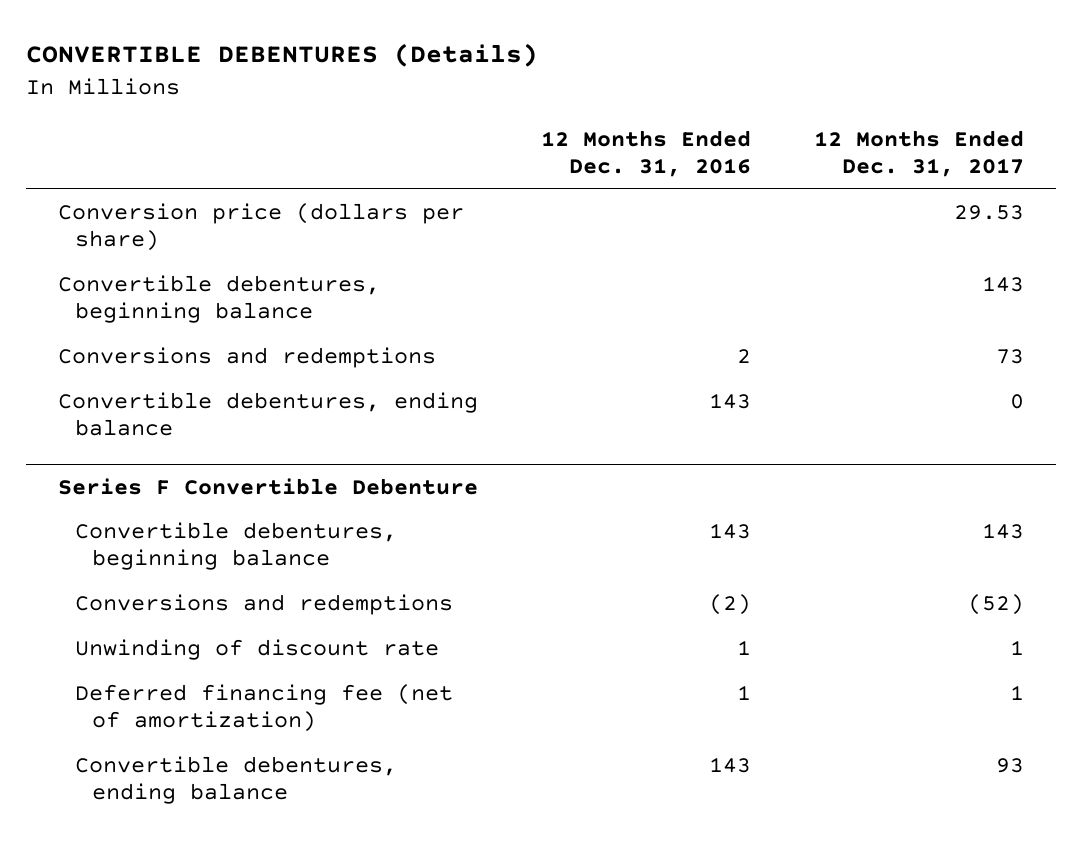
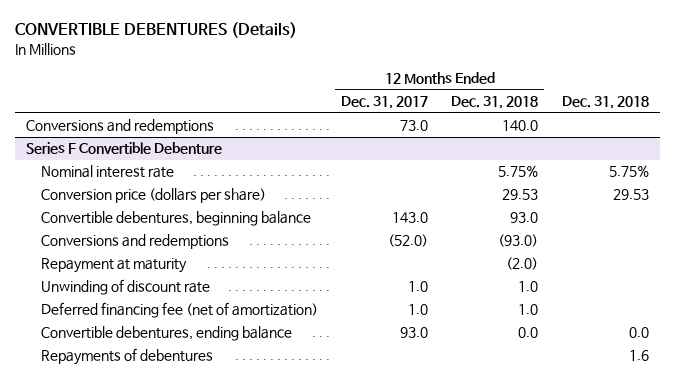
[541,129,752,178] 12 Months Ended Dec. 31, 2016 -> none
none -> [451,96,539,110] Dec. 31, 2018
none -> [561,96,649,110] Dec. 31, 2018
[57,203,464,252] Conversion price (dollars per share) -> none
[57,275,380,324] Convertible debentures, beginning balance -> none
[57,392,478,437] Convertible debentures, ending balance -> none
[996,349,1025,365] 73 -> [400,120,429,132] 73.0
none -> [41,165,175,179] Nominal interest rate
none -> [41,188,267,204] Conversion price (dollars per share)
[982,523,1025,540] 143 -> [392,212,429,224] 143.0
[968,594,1025,616] (52) -> [388,234,429,248] (52.0)
none -> [41,258,188,274] Repayment at maturity
[1010,640,1025,656] 1 -> [408,281,429,293] 1.0
[1010,685,1025,701] 1 -> [408,304,429,316] 1.0
[996,758,1025,774] 93 -> [400,327,429,339] 93.0
none -> [41,348,214,366] Repayments of debentures

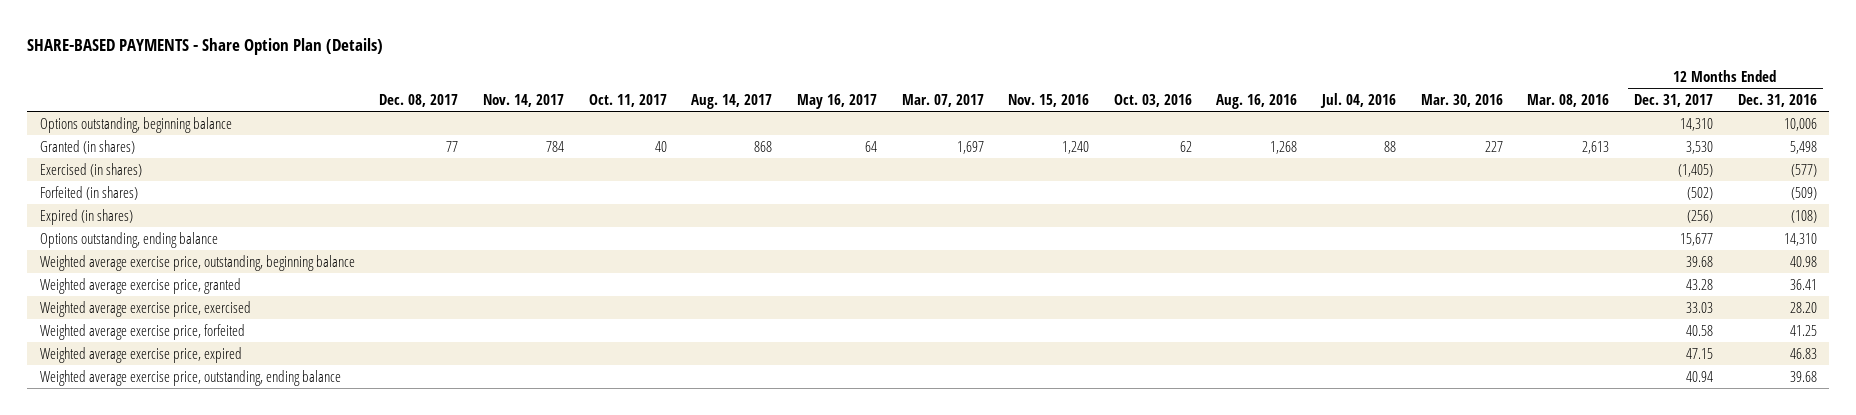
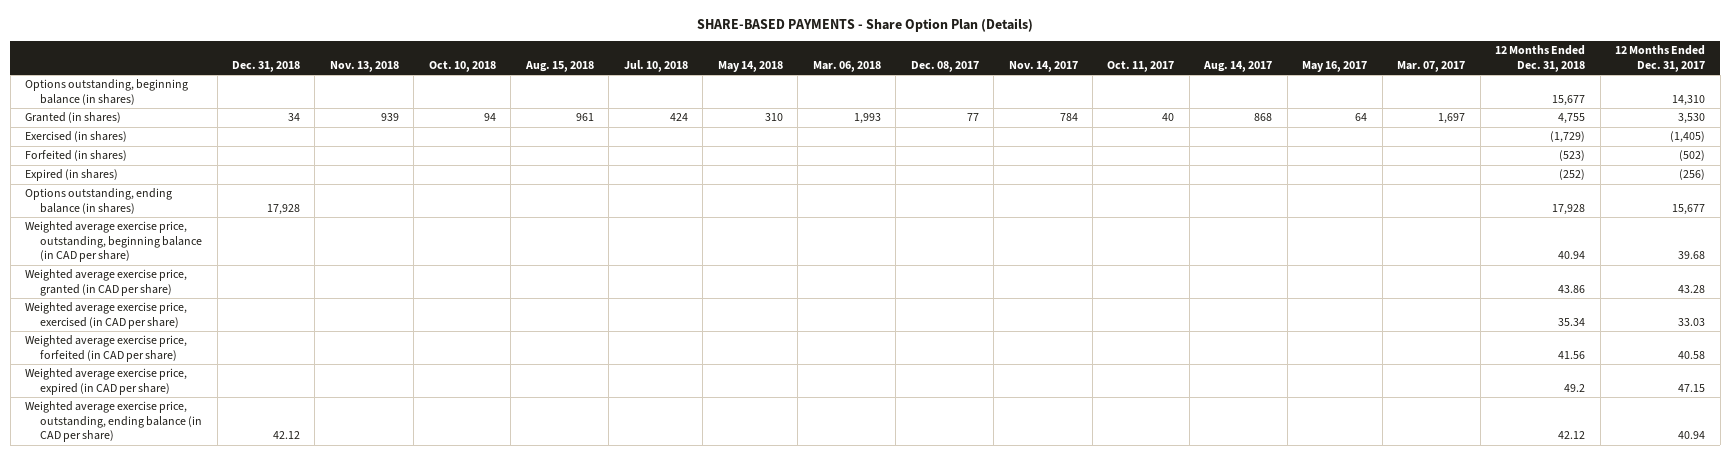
[1008,94,1090,108] Nov. 15, 2016 -> none
[1113,94,1192,108] Oct. 03, 2016 -> none
[1216,94,1298,110] Aug. 16, 2016 -> none
[1320,93,1397,109] Jul. 04, 2016 -> none
[1420,94,1503,108] Mar. 30, 2016 -> none
[1527,94,1610,108] Mar. 08, 2016 -> none
[1737,94,1817,108] Dec. 31, 2016 -> none
none -> [232,60,301,72] Dec. 31, 2018
none -> [329,60,399,72] Nov. 13, 2018
none -> [428,60,496,72] Oct. 10, 2018
none -> [524,60,594,72] Aug. 15, 2018
none -> [623,59,688,72] Jul. 10, 2018
none -> [717,60,783,72] May 14, 2018
none -> [812,60,881,72] Mar. 06, 2018
none -> [1495,45,1586,72] 12 Months Ended Dec. 31, 2018
[39,116,232,133] Options outstanding, beginning balance -> [25,79,189,105] Options outstanding, beginning balance (in shares)
[39,231,218,248] Options outstanding, ending balance -> [25,188,173,214] Options outstanding, ending balance (in shares)
[39,254,355,271] Weighted average exercise price, outstanding, beginning balance -> [25,221,203,263] Weighted average exercise price, outstanding, beginning balance (in CAD per share)
[39,277,241,294] Weighted average exercise price, granted -> [25,269,188,296] Weighted average exercise price, granted (in CAD per share)
[39,300,251,317] Weighted average exercise price, exercised -> [25,302,188,329] Weighted average exercise price, exercised (in CAD per share)
[39,323,245,340] Weighted average exercise price, forfeited -> [25,335,188,362] Weighted average exercise price, forfeited (in CAD per share)
[39,346,242,363] Weighted average exercise price, expired -> [25,368,188,395] Weighted average exercise price, expired (in CAD per share)
[39,369,341,386] Weighted average exercise price, outstanding, ending balance -> [25,401,203,443] Weighted average exercise price, outstanding, ending balance (in CAD per share)

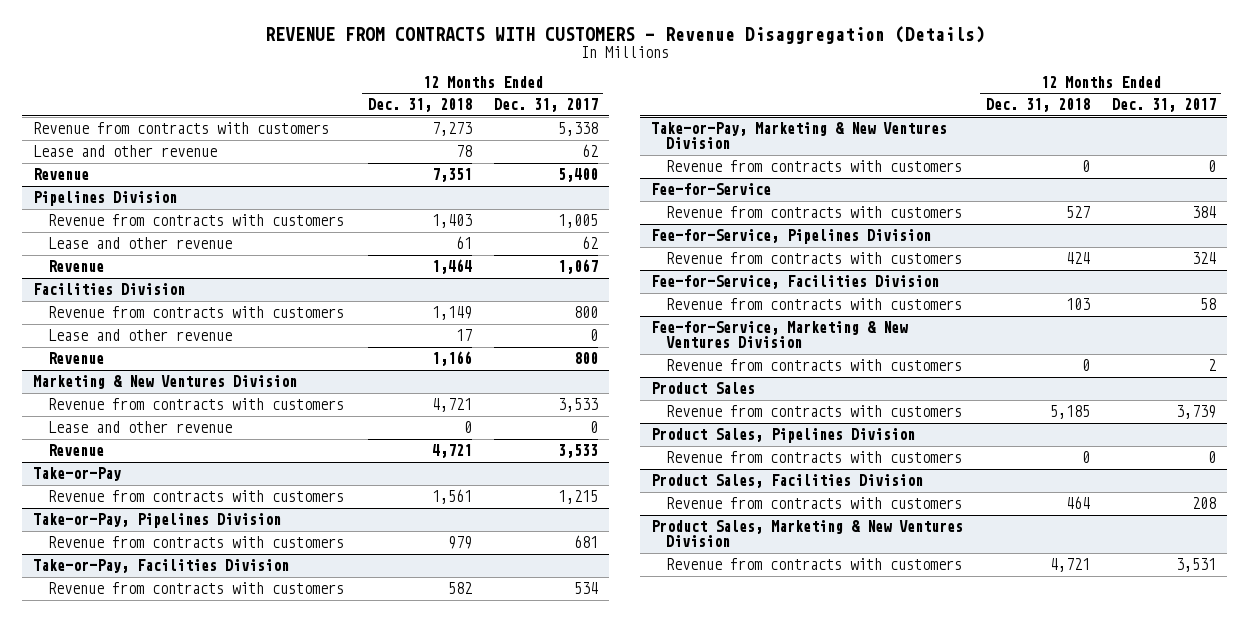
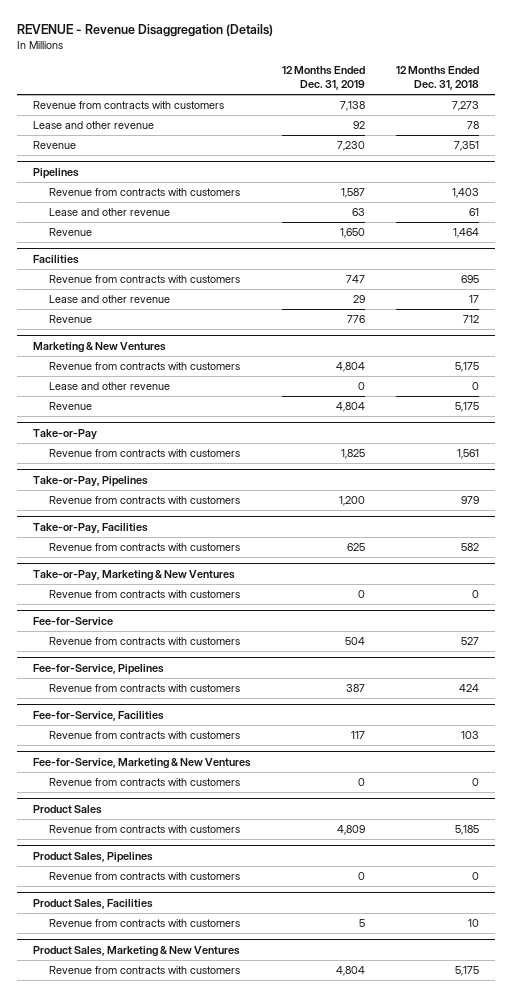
[264,26,985,45] REVENUE FROM CONTRACTS WITH CUSTOMERS - Revenue Disaggregation (Details) -> [17,24,274,38] REVENUE - Revenue Disaggregation (Details)
[493,98,598,113] Dec. 31, 2017 -> none
none -> [281,66,365,91] 12 Months Ended Dec. 31, 2019
[33,190,178,206] Pipelines Division -> [32,168,79,180] Pipelines
[33,282,186,295] Facilities Division -> [32,255,79,265] Facilities
[431,305,472,320] 1,149 -> [461,275,480,284] 695
[431,350,472,366] 1,166 -> [463,315,480,324] 712
[33,374,298,389] Marketing & New Ventures Division -> [32,342,166,354] Marketing & New Ventures
[431,397,472,412] 4,721 -> [455,362,480,373] 5,175
[431,443,472,458] 4,721 -> [455,402,480,413] 5,175
[33,512,282,528] Take-or-Pay, Pipelines Division -> [32,476,148,488] Take-or-Pay, Pipelines
[33,558,290,573] Take-or-Pay, Facilities Division -> [32,523,148,535] Take-or-Pay, Facilities
[651,121,948,150] Take-or-Pay, Marketing & New Ventures Division -> [32,570,235,582] Take-or-Pay, Marketing & New Ventures
[651,228,932,244] Fee-for-Service, Pipelines Division -> [32,664,164,676] Fee-for-Service, Pipelines
[651,274,940,289] Fee-for-Service, Facilities Division -> [32,711,164,722] Fee-for-Service, Facilities
[651,320,909,349] Fee-for-Service, Marketing & New Ventures Division -> [32,758,251,770] Fee-for-Service, Marketing & New Ventures
[651,427,916,443] Product Sales, Pipelines Division -> [32,852,153,864] Product Sales, Pipelines
[651,473,924,488] Product Sales, Facilities Division -> [32,899,153,910] Product Sales, Facilities
[1065,495,1090,509] 464 -> [468,919,480,928] 10
[651,519,964,548] Product Sales, Marketing & New Ventures Division -> [32,946,240,958] Product Sales, Marketing & New Ventures
[1049,557,1090,572] 4,721 -> [455,966,480,977] 5,175

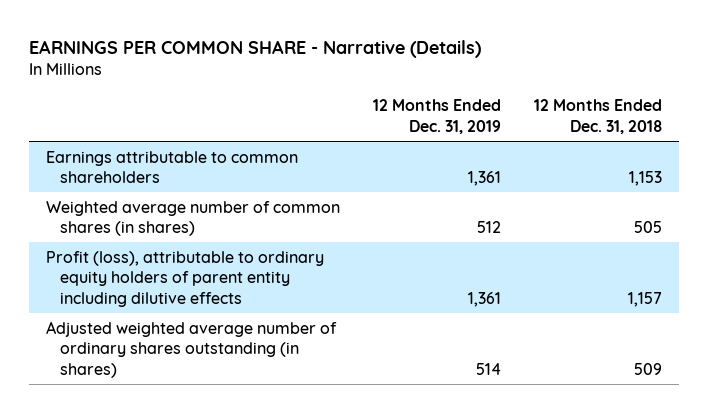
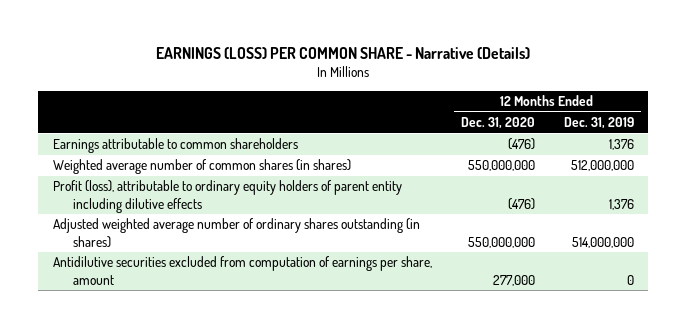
[29,39,482,58] EARNINGS PER COMMON SHARE - Narrative (Details) -> [156,47,531,60] EARNINGS (LOSS) PER COMMON SHARE - Narrative (Details)
[534,99,663,135] 12 Months Ended Dec. 31, 2018 -> none
none -> [460,117,535,130] Dec. 31, 2020
[467,171,501,187] 1,361 -> [608,139,634,151] 1,376
[476,221,501,234] 512 -> [570,160,634,172] 512,000,000
[467,291,501,307] 1,361 -> [608,198,634,210] 1,376
[475,362,501,375] 514 -> [571,236,634,248] 514,000,000
none -> [52,256,432,285] Antidilutive securities excluded from computation of earnings per share, amount

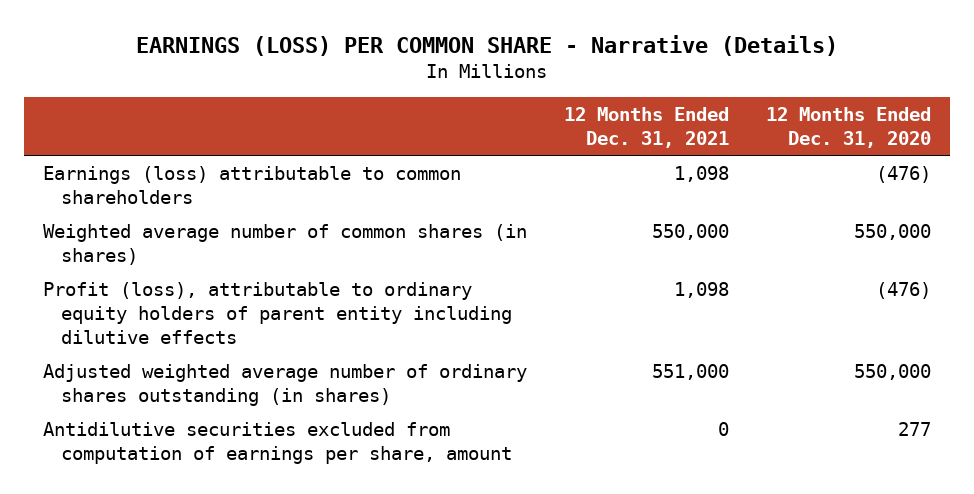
[563,117,634,130] Dec. 31, 2019 -> none
none -> [563,107,729,148] 12 Months Ended Dec. 31, 2021
[52,138,298,154] Earnings attributable to common shareholders -> [42,166,461,204] Earnings (loss) attributable to common shareholders
[467,160,535,172] 550,000,000 -> [854,224,932,241] 550,000
[467,236,535,248] 550,000,000 -> [854,364,932,381] 550,000
[492,274,535,286] 277,000 -> [898,422,932,437] 277

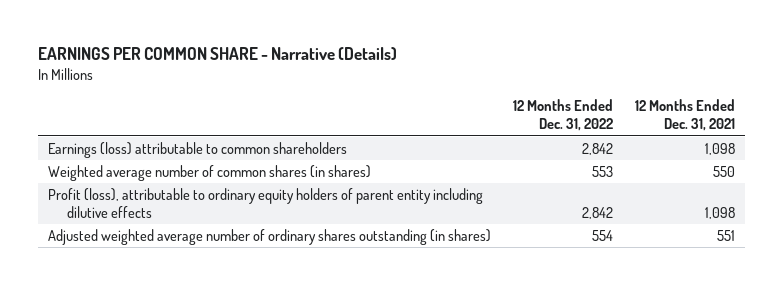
[135,35,838,57] EARNINGS (LOSS) PER COMMON SHARE - Narrative (Details) -> [37,47,397,61] EARNINGS PER COMMON SHARE - Narrative (Details)
[766,107,932,148] 12 Months Ended Dec. 31, 2020 -> none
none -> [512,99,613,132] 12 Months Ended Dec. 31, 2022
[651,224,729,241] 550,000 -> [712,165,735,177] 550
[42,422,512,464] Antidilutive securities excluded from computation of earnings per share, amount -> none
[651,364,729,381] 551,000 -> [716,229,735,241] 551

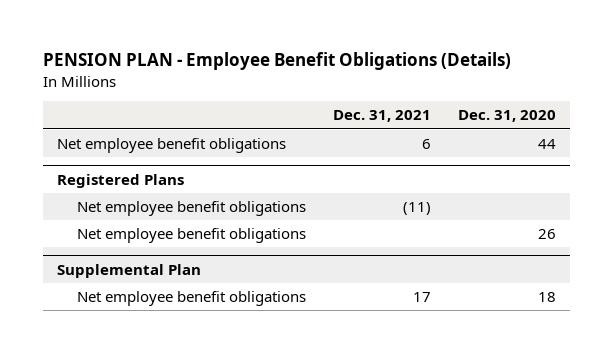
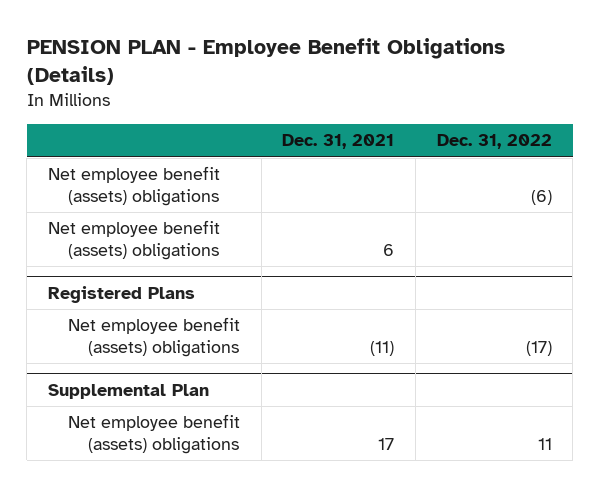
[458,110,557,123] Dec. 31, 2020 -> none
none -> [436,134,552,150] Dec. 31, 2022
none -> [47,166,220,206] Net employee benefit (assets) obligations
[56,138,286,154] Net employee benefit obligations -> [47,220,220,260] Net employee benefit (assets) obligations
[77,228,307,244] Net employee benefit obligations -> none
[77,201,307,217] Net employee benefit obligations -> [68,317,241,357] Net employee benefit (assets) obligations
[77,291,307,307] Net employee benefit obligations -> [68,414,241,454] Net employee benefit (assets) obligations

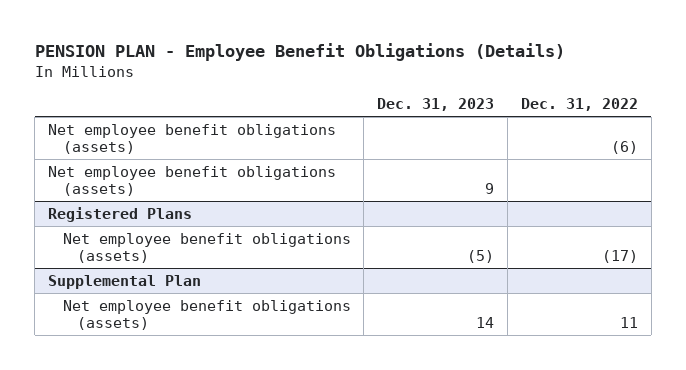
[282,134,395,150] Dec. 31, 2021 -> none
none -> [377,97,495,111] Dec. 31, 2023
[47,166,220,206] Net employee benefit (assets) obligations -> [47,123,336,154] Net employee benefit obligations (assets)
[47,220,220,260] Net employee benefit (assets) obligations -> [47,165,336,196] Net employee benefit obligations (assets)
[68,317,241,357] Net employee benefit (assets) obligations -> [62,232,351,263] Net employee benefit obligations (assets)
[68,414,241,454] Net employee benefit (assets) obligations -> [62,299,351,330] Net employee benefit obligations (assets)

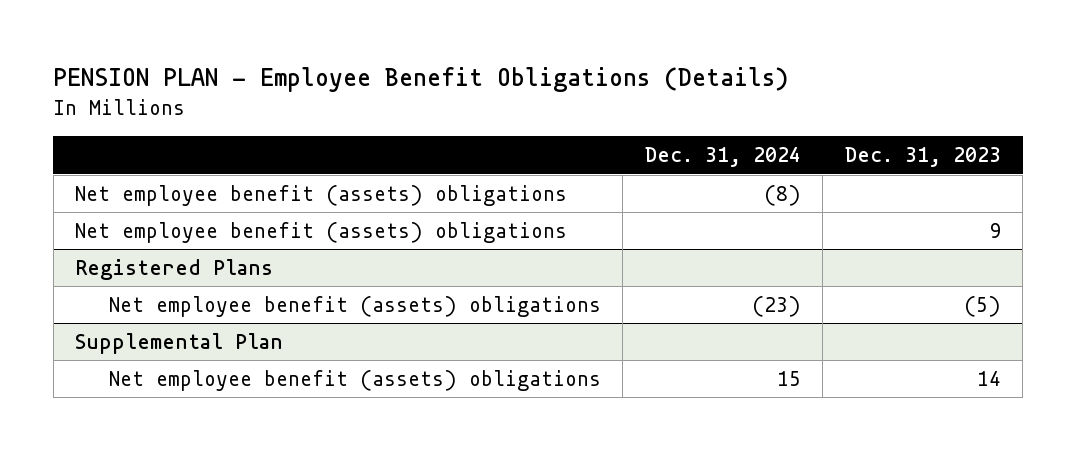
[520,97,638,111] Dec. 31, 2022 -> none
none -> [644,147,801,168] Dec. 31, 2024
[47,123,336,154] Net employee benefit obligations (assets) -> [75,185,568,207] Net employee benefit (assets) obligations
[47,165,336,196] Net employee benefit obligations (assets) -> [75,222,568,244] Net employee benefit (assets) obligations
[62,232,351,263] Net employee benefit obligations (assets) -> [108,296,601,318] Net employee benefit (assets) obligations
[62,299,351,330] Net employee benefit obligations (assets) -> [108,370,601,392] Net employee benefit (assets) obligations

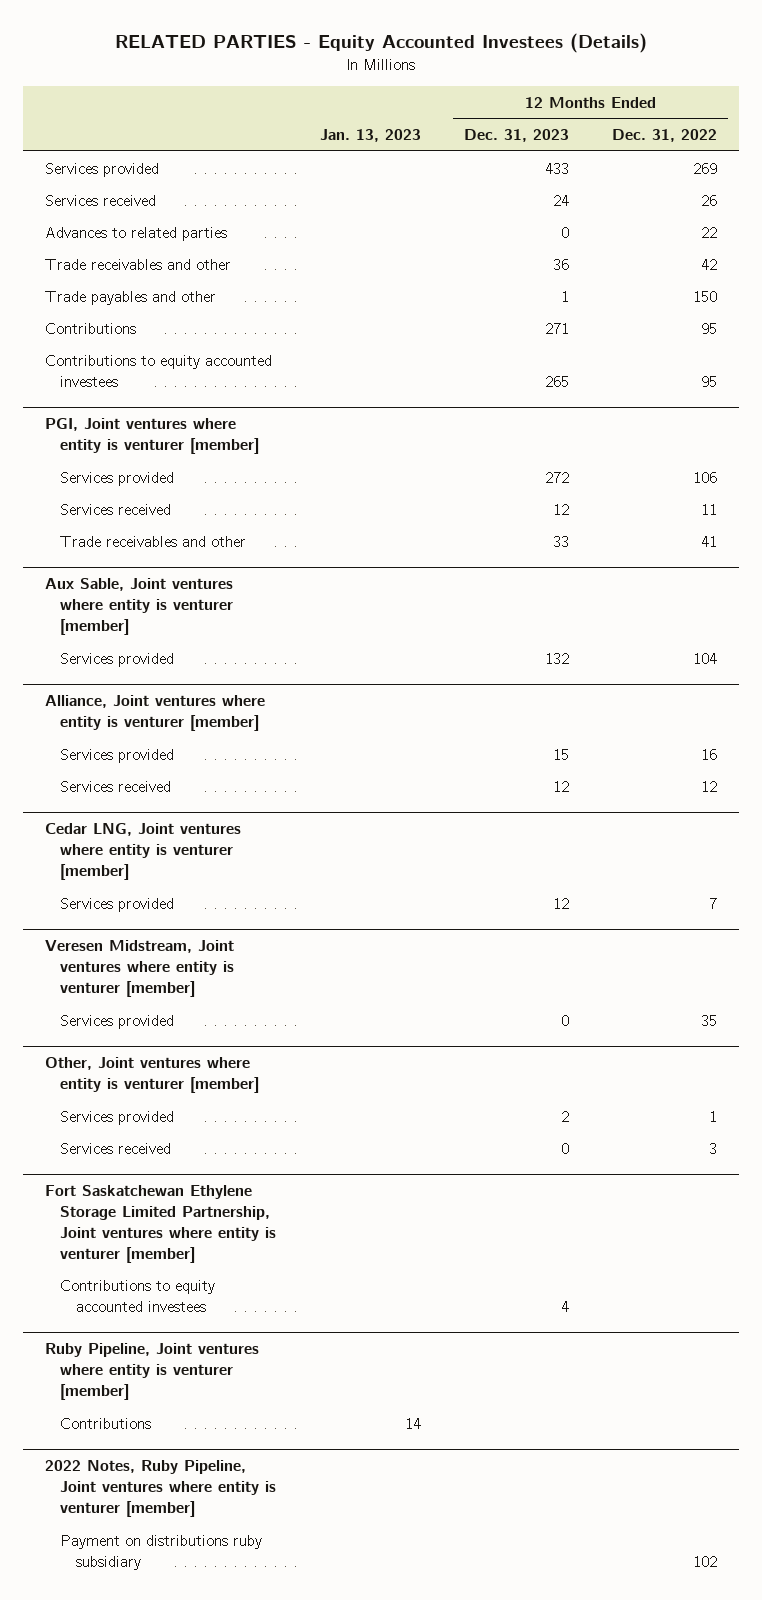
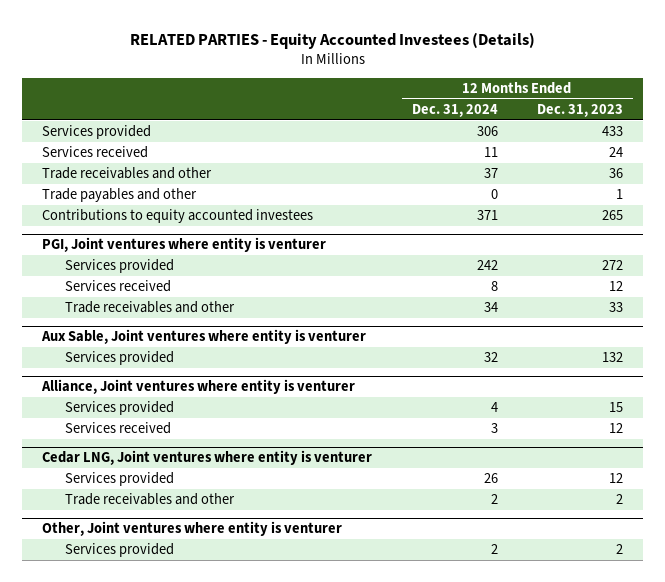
[319,129,421,143] Jan. 13, 2023 -> none
[612,129,718,143] Dec. 31, 2022 -> none
none -> [411,104,498,118] Dec. 31, 2024
[44,226,227,241] Advances to related parties -> none
[44,322,136,334] Contributions -> none
[44,418,260,455] PGI, Joint ventures where entity is venturer [member] -> [42,237,327,253] PGI, Joint ventures where entity is venturer
[44,578,234,636] Aux Sable, Joint ventures where entity is venturer [member] -> [41,329,367,345] Aux Sable, Joint ventures where entity is venturer
[44,695,265,732] Alliance, Joint ventures where entity is venturer [member] -> [41,379,356,395] Alliance, Joint ventures where entity is venturer
[44,823,241,881] Cedar LNG, Joint ventures where entity is venturer [member] -> [42,450,373,466] Cedar LNG, Joint ventures where entity is venturer
[44,940,235,998] Veresen Midstream, Joint ventures where entity is venturer [member] -> none
[60,1014,175,1029] Services provided -> none
none -> [64,493,235,506] Trade receivables and other
[44,1057,260,1094] Other, Joint ventures where entity is venturer [member] -> [42,521,343,537] Other, Joint ventures where entity is venturer
[60,1142,172,1154] Services received -> none
[44,1185,277,1263] Fort Saskatchewan Ethylene Storage Limited Partnership, Joint ventures where entity is venturer [member] -> none
[60,1279,216,1312] Contributions to equity accounted investees -> none
[44,1343,259,1401] Ruby Pipeline, Joint ventures where entity is venturer [member] -> none
[60,1417,152,1429] Contributions -> none
[44,1460,277,1518] 2022 Notes, Ruby Pipeline, Joint ventures where entity is venturer [member] -> none
[60,1534,263,1570] Payment on distributions ruby subsidiary -> none

